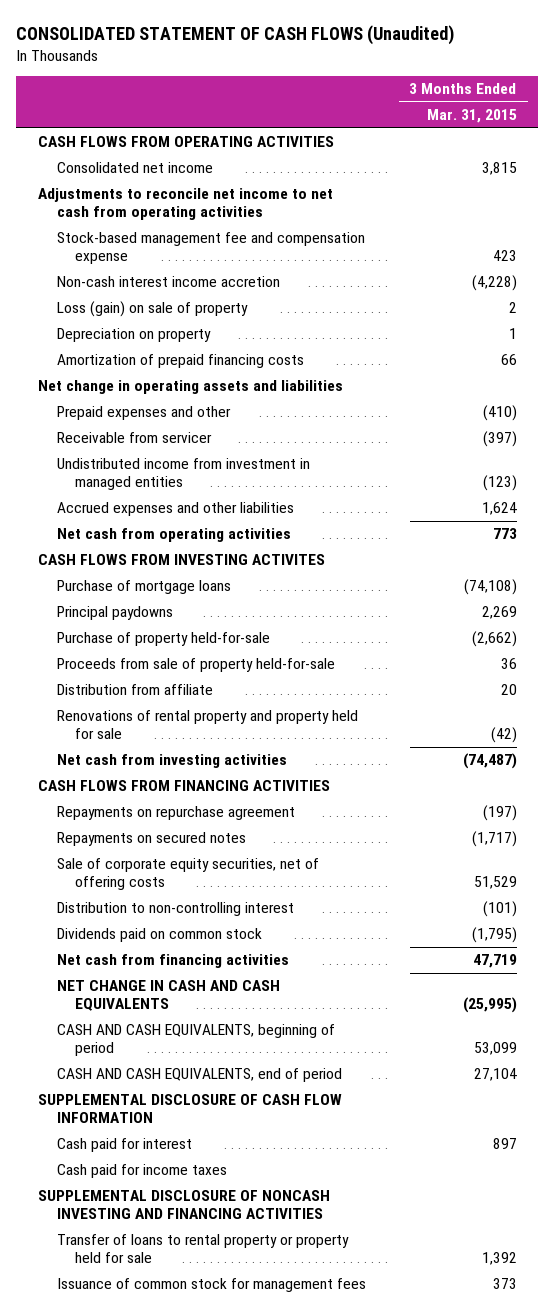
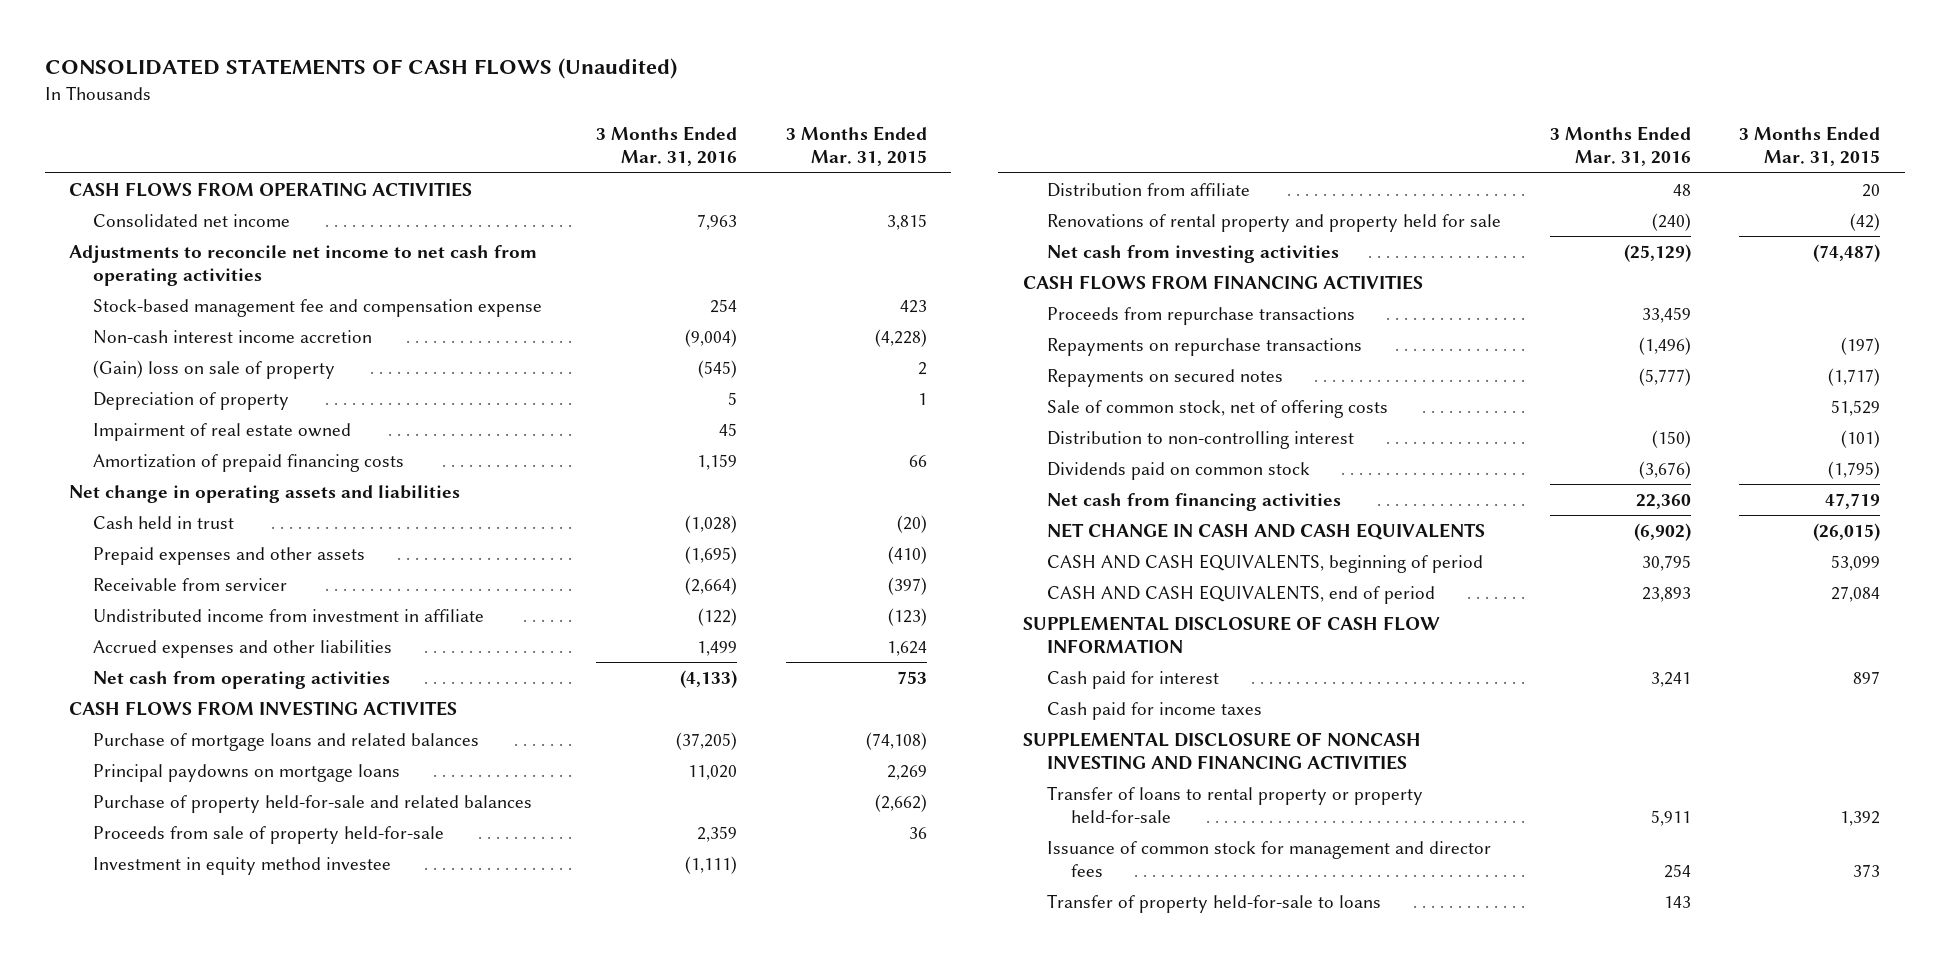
[15,24,454,45] CONSOLIDATED STATEMENT OF CASH FLOWS (Unaudited) -> [44,58,677,80] CONSOLIDATED STATEMENTS OF CASH FLOWS (Unaudited)
none -> [596,126,738,167] 3 Months Ended Mar. 31, 2016
[56,301,248,318] Loss (gain) on sale of property -> [93,359,336,379] (Gain) loss on sale of property
[56,328,211,343] Depreciation on property -> [93,391,290,410] Depreciation of property
none -> [93,422,352,441] Impairment of real estate owned
none -> [93,515,235,529] Cash held in trust
[56,406,231,421] Prepaid expenses and other -> [93,546,366,565] Prepaid expenses and other assets
[56,458,310,491] Undistributed income from investment in managed entities -> [93,608,485,622] Undistributed income from investment in affiliate
[492,528,517,540] 773 -> [896,670,927,684] 753
[56,580,231,595] Purchase of mortgage loans -> [93,732,480,751] Purchase of mortgage loans and related balances
[56,606,173,621] Principal paydowns -> [93,763,401,782] Principal paydowns on mortgage loans
[56,632,270,647] Purchase of property held-for-sale -> [93,794,533,813] Purchase of property held-for-sale and related balances
none -> [93,856,392,875] Investment in equity method investee
none -> [1047,306,1356,325] Proceeds from repurchase transactions
[56,806,295,821] Repayments on repurchase agreement -> [1047,337,1363,356] Repayments on repurchase transactions
[56,858,319,891] Sale of corporate equity securities, net of offering costs -> [1047,399,1389,418] Sale of common stock, net of offering costs
[462,997,517,1014] (25,995) -> [1813,522,1881,541] (26,015)
[473,1068,517,1082] 27,104 -> [1831,585,1881,602] 27,084
[56,1234,349,1264] Transfer of loans to rental property or property held for sale -> [1047,785,1424,823] Transfer of loans to rental property or property held-for-sale
[56,1278,366,1293] Issuance of common stock for management fees -> [1047,840,1492,877] Issuance of common stock for management and director fees
none -> [1047,893,1382,913] Transfer of property held-for-sale to loans

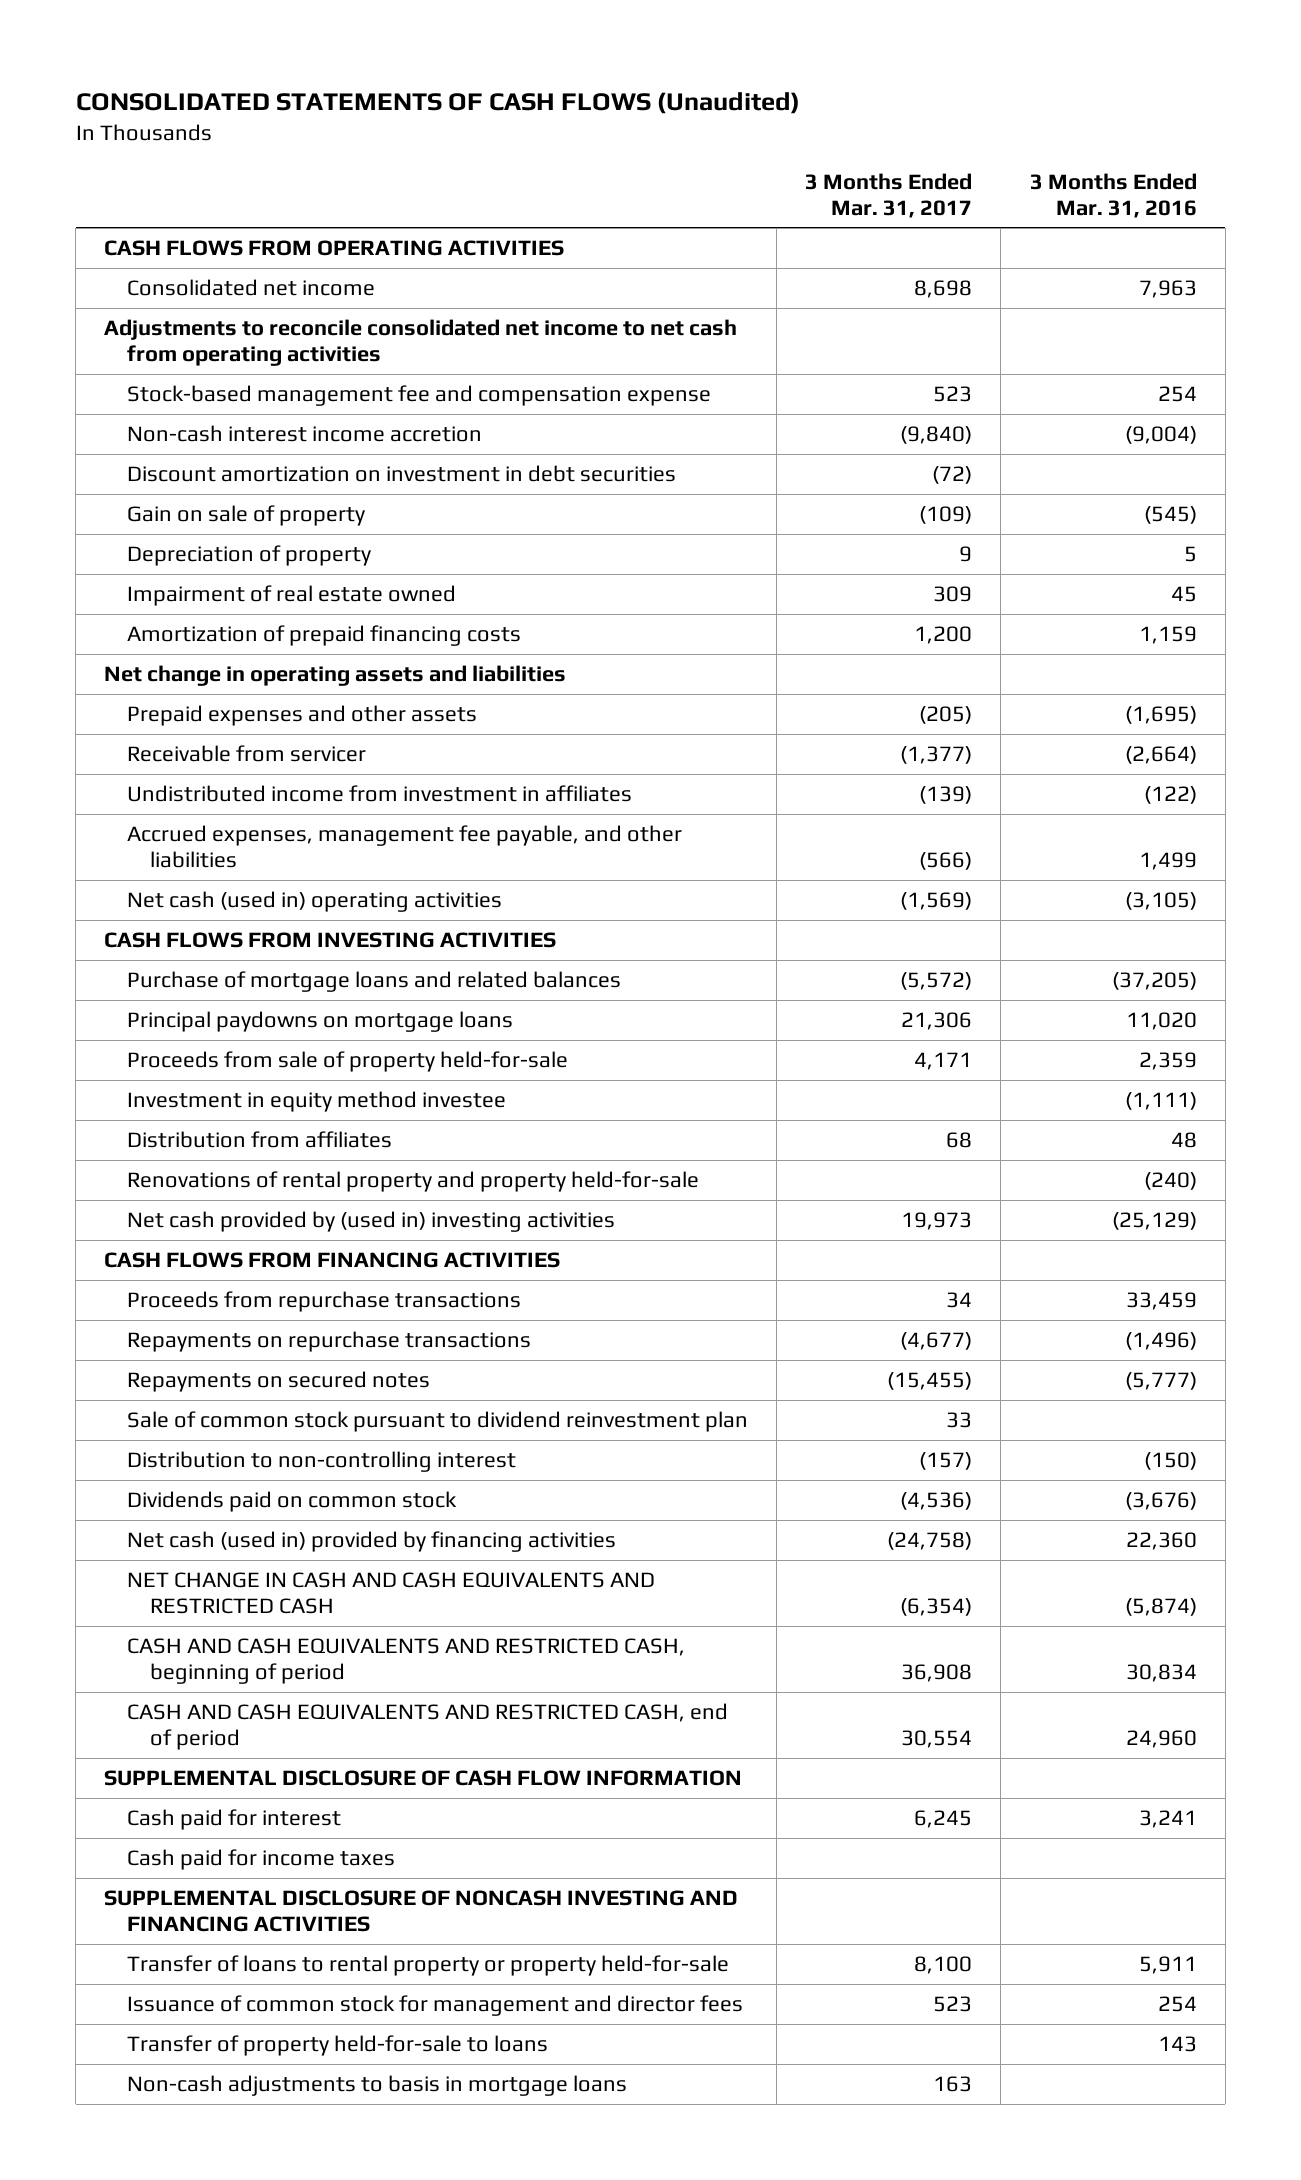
[785,126,927,167] 3 Months Ended Mar. 31, 2015 -> none
none -> [805,173,973,218] 3 Months Ended Mar. 31, 2017
[69,244,538,286] Adjustments to reconcile net income to net cash from operating activities -> [104,319,738,366] Adjustments to reconcile consolidated net income to net cash from operating activities
none -> [127,465,677,483] Discount amortization on investment in debt securities
[93,359,336,379] (Gain) loss on sale of property -> [127,505,366,527] Gain on sale of property
[93,515,235,529] Cash held in trust -> none
[93,608,485,622] Undistributed income from investment in affiliate -> [127,785,633,803] Undistributed income from investment in affiliates
[93,639,393,658] Accrued expenses and other liabilities -> [127,825,683,868] Accrued expenses, management fee payable, and other liabilities
[93,670,391,689] Net cash from operating activities -> [127,891,503,913] Net cash (used in) operating activities
[680,669,738,688] (4,133) -> [1124,892,1197,911] (3,105)
[69,700,458,716] CASH FLOWS FROM INVESTING ACTIVITES -> [104,932,557,949] CASH FLOWS FROM INVESTING ACTIVITIES
[93,794,533,813] Purchase of property held-for-sale and related balances -> none
[1047,182,1251,197] Distribution from affiliate -> [127,1131,393,1149] Distribution from affiliates
[1047,213,1502,232] Renovations of rental property and property held for sale -> [127,1171,700,1193] Renovations of rental property and property held-for-sale
[1047,244,1340,263] Net cash from investing activities -> [127,1211,616,1233] Net cash provided by (used in) investing activities
[1047,399,1389,418] Sale of common stock, net of offering costs -> none
none -> [127,1411,749,1433] Sale of common stock pursuant to dividend reinvestment plan
[1047,492,1342,511] Net cash from financing activities -> [127,1531,617,1553] Net cash (used in) provided by financing activities
[1047,522,1486,540] NET CHANGE IN CASH AND CASH EQUIVALENTS -> [127,1572,656,1614] NET CHANGE IN CASH AND CASH EQUIVALENTS AND RESTRICTED CASH
[1633,522,1691,541] (6,902) -> [1124,1597,1197,1616] (5,874)
[1047,553,1484,573] CASH AND CASH EQUIVALENTS, beginning of period -> [127,1638,686,1684] CASH AND CASH EQUIVALENTS AND RESTRICTED CASH, beginning of period
[1641,554,1691,571] 30,795 -> [1125,1663,1197,1682] 30,834
[1047,584,1436,604] CASH AND CASH EQUIVALENTS, end of period -> [127,1703,729,1750] CASH AND CASH EQUIVALENTS AND RESTRICTED CASH, end of period
[1641,586,1691,602] 23,893 -> [1125,1729,1197,1748] 24,960
none -> [127,2075,628,2097] Non-cash adjustments to basis in mortgage loans

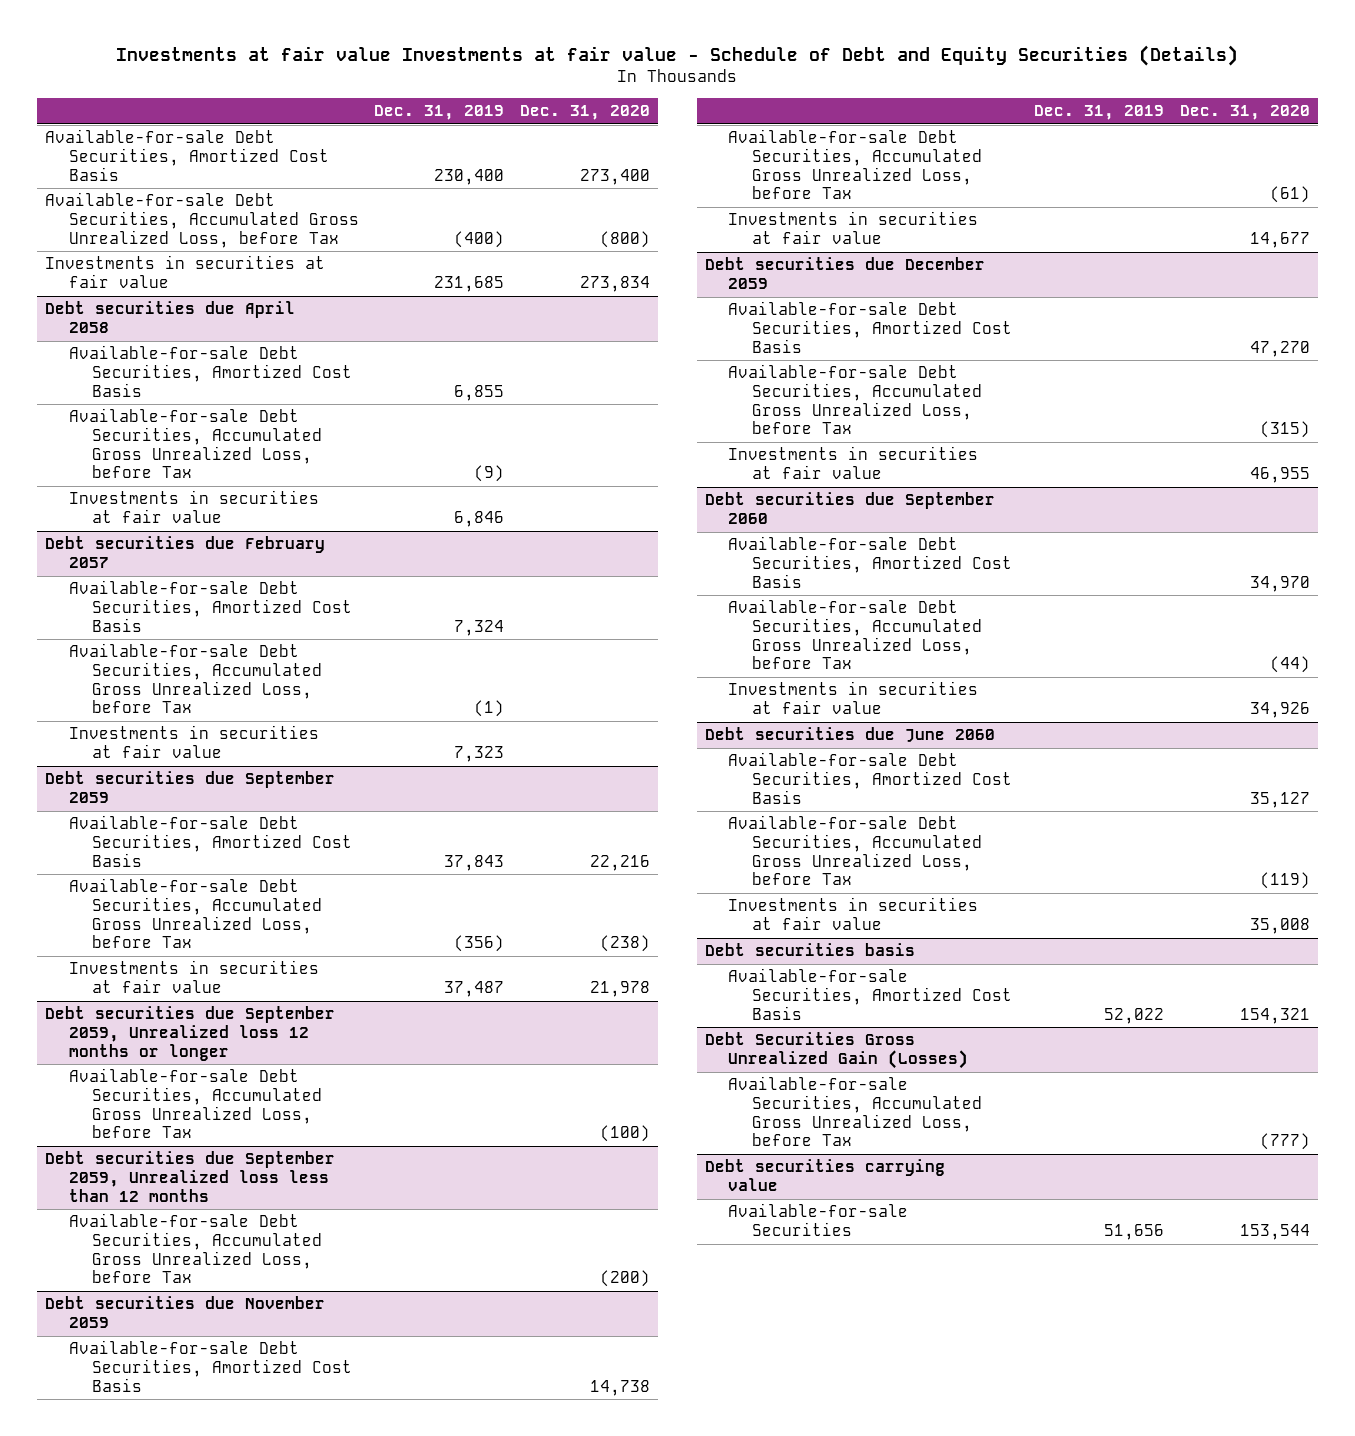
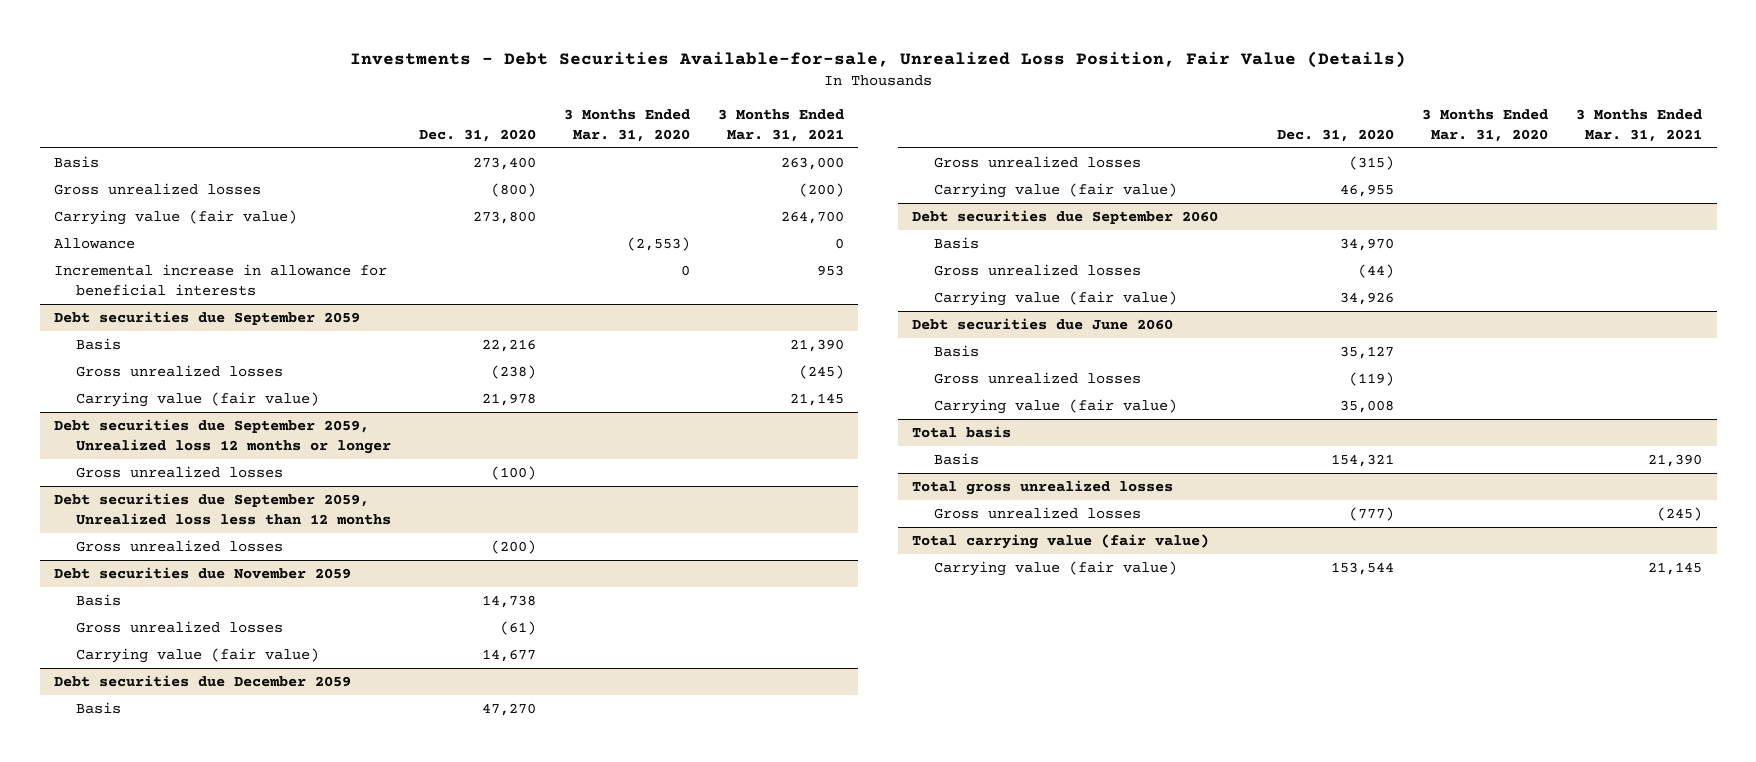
[116,45,1239,67] Investments at fair value Investments at fair value - Schedule of Debt and Equity Securities (Details) -> [350,50,1407,68] Investments - Debt Securities Available-for-sale, Unrealized Loss Position, Fair Value (Details)
[374,105,505,121] Dec. 31, 2019 -> none
none -> [564,108,691,142] 3 Months Ended Mar. 31, 2020
none -> [718,108,845,142] 3 Months Ended Mar. 31, 2021
[44,301,295,334] Debt securities due April 2058 -> none
[68,345,353,397] Available-for-sale Debt Securities, Amortized Cost Basis -> none
[68,408,323,479] Available-for-sale Debt Securities, Accumulated Gross Unrealized Loss, before Tax -> none
[68,490,319,524] Investments in securities at fair value -> none
[44,536,325,569] Debt securities due February 2057 -> none
[68,580,353,632] Available-for-sale Debt Securities, Amortized Cost Basis -> none
[68,643,323,714] Available-for-sale Debt Securities, Accumulated Gross Unrealized Loss, before Tax -> none
[68,725,319,759] Investments in securities at fair value -> none
[44,129,329,181] Available-for-sale Debt Securities, Amortized Cost Basis -> [53,156,99,169] Basis
[44,192,359,248] Available-for-sale Debt Securities, Accumulated Gross Unrealized Loss, before Tax -> [53,183,261,196] Gross unrealized losses
[44,255,325,289] Investments in securities at fair value -> [53,210,297,226] Carrying value (fair value)
[579,276,650,293] 273,834 -> [473,211,537,225] 273,800
none -> [53,238,135,250] Allowance
none -> [53,264,387,297] Incremental increase in allowance for beneficial interests
[68,815,353,867] Available-for-sale Debt Securities, Amortized Cost Basis -> [76,338,122,351] Basis
[68,878,323,949] Available-for-sale Debt Securities, Accumulated Gross Unrealized Loss, before Tax -> [76,365,284,378] Gross unrealized losses
[68,960,319,994] Investments in securities at fair value -> [76,392,320,408] Carrying value (fair value)
[68,1068,323,1139] Available-for-sale Debt Securities, Accumulated Gross Unrealized Loss, before Tax -> [76,466,284,479] Gross unrealized losses
[68,1213,323,1284] Available-for-sale Debt Securities, Accumulated Gross Unrealized Loss, before Tax -> [76,540,284,553] Gross unrealized losses
[68,1340,353,1392] Available-for-sale Debt Securities, Amortized Cost Basis -> [76,594,122,607] Basis
[728,129,983,200] Available-for-sale Debt Securities, Accumulated Gross Unrealized Loss, before Tax -> [76,621,284,634] Gross unrealized losses
[728,211,979,245] Investments in securities at fair value -> [76,648,320,664] Carrying value (fair value)
[728,301,1013,353] Available-for-sale Debt Securities, Amortized Cost Basis -> [76,702,122,715] Basis
[728,364,983,435] Available-for-sale Debt Securities, Accumulated Gross Unrealized Loss, before Tax -> [934,156,1142,169] Gross unrealized losses
[728,446,979,480] Investments in securities at fair value -> [934,183,1178,199] Carrying value (fair value)
[728,536,1013,588] Available-for-sale Debt Securities, Amortized Cost Basis -> [934,237,980,250] Basis
[728,599,983,670] Available-for-sale Debt Securities, Accumulated Gross Unrealized Loss, before Tax -> [934,264,1142,277] Gross unrealized losses
[728,681,979,715] Investments in securities at fair value -> [934,291,1178,307] Carrying value (fair value)
[728,752,1013,804] Available-for-sale Debt Securities, Amortized Cost Basis -> [934,345,980,358] Basis
[728,815,983,886] Available-for-sale Debt Securities, Accumulated Gross Unrealized Loss, before Tax -> [934,372,1142,385] Gross unrealized losses
[728,897,979,931] Investments in securities at fair value -> [934,399,1178,415] Carrying value (fair value)
[704,943,915,957] Debt securities basis -> [911,426,1011,439] Total basis
[728,968,1013,1020] Available-for-sale Securities, Amortized Cost Basis -> [934,453,980,466] Basis
[704,1032,969,1070] Debt Securities Gross Unrealized Gain (Losses) -> [911,480,1173,496] Total gross unrealized losses
[728,1076,983,1147] Available-for-sale Securities, Accumulated Gross Unrealized Loss, before Tax -> [934,507,1142,520] Gross unrealized losses
[704,1159,945,1192] Debt securities carrying value -> [911,534,1209,550] Total carrying value (fair value)
[728,1203,909,1237] Available-for-sale Securities -> [934,561,1178,577] Carrying value (fair value)

